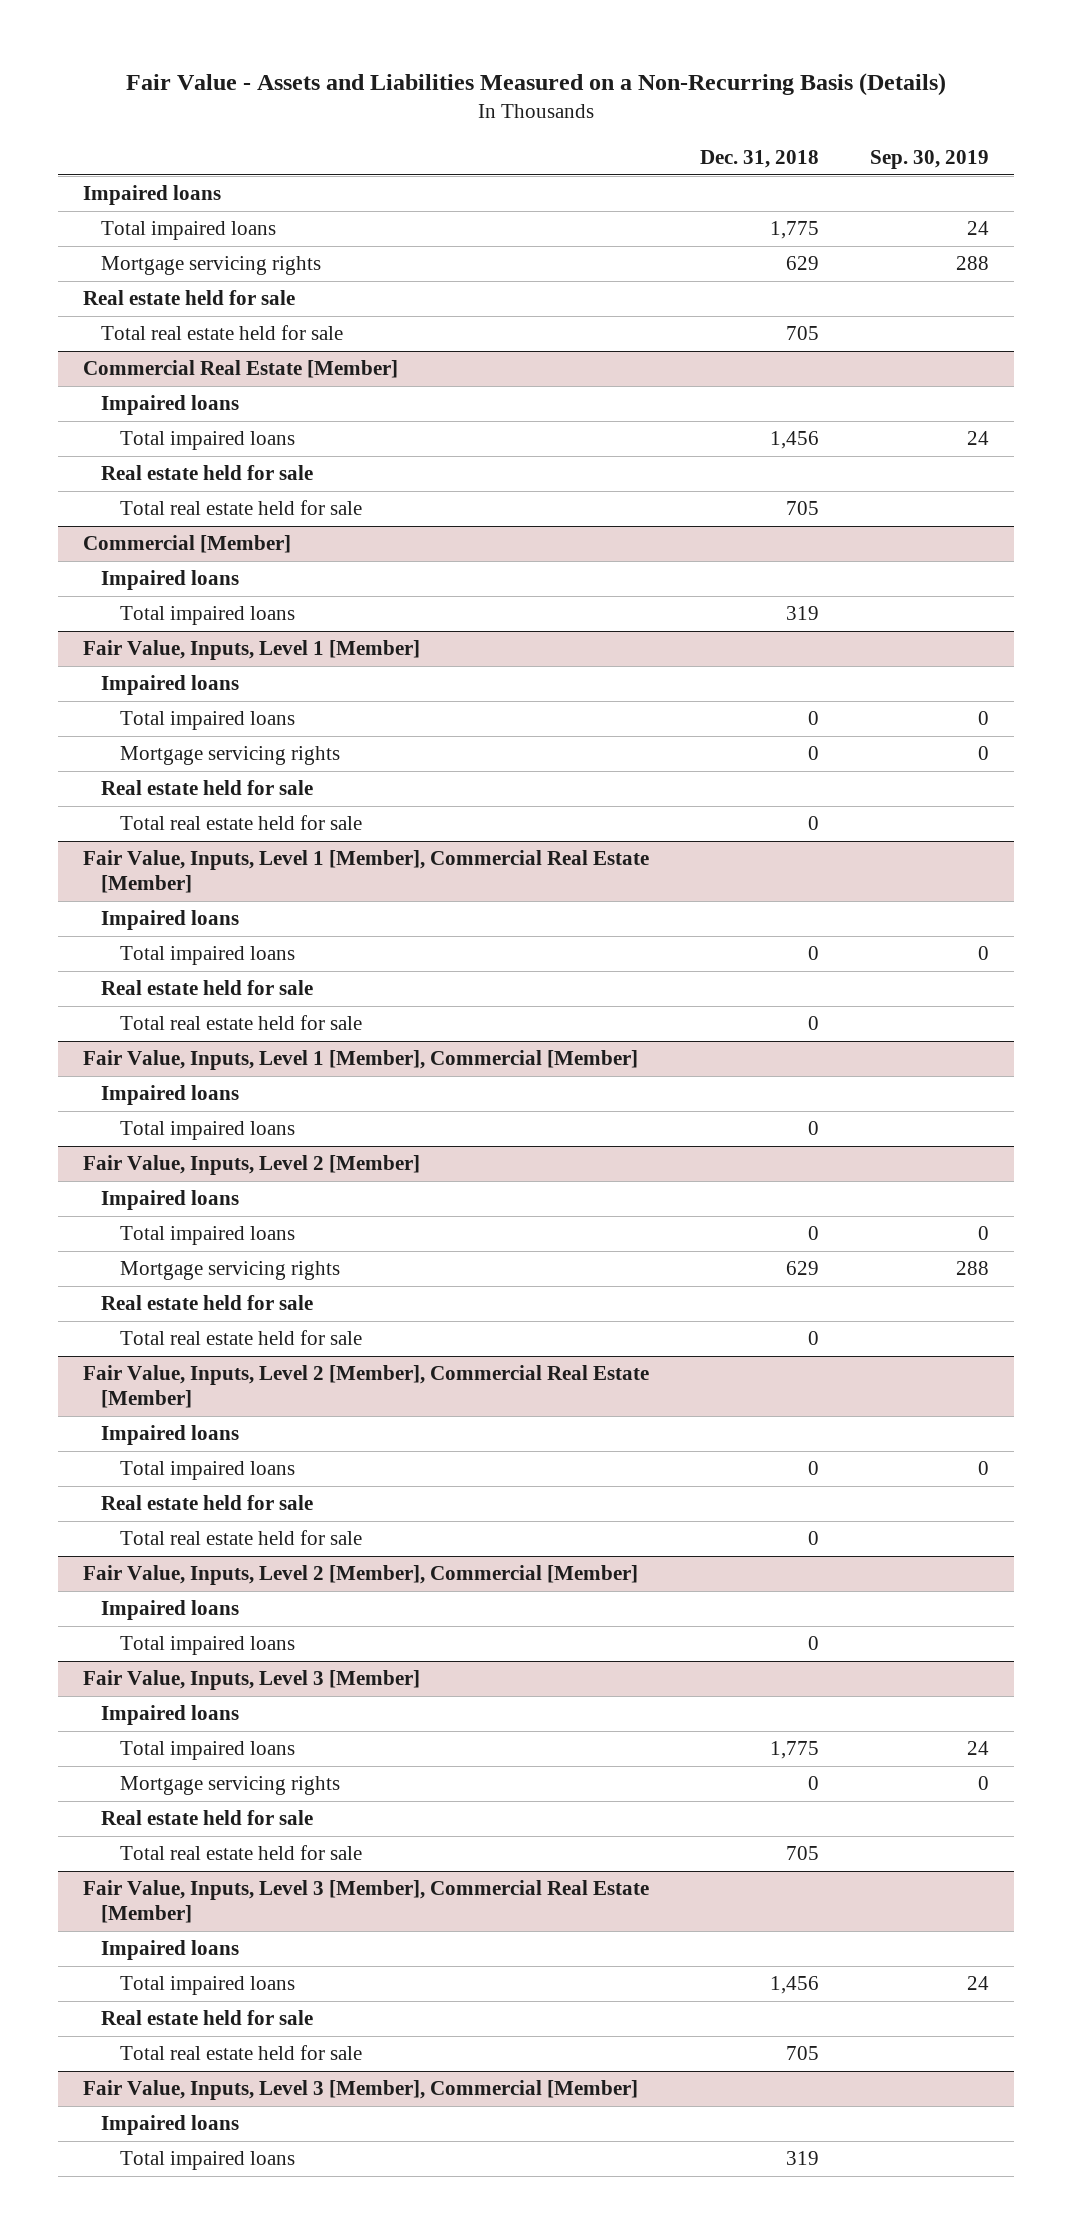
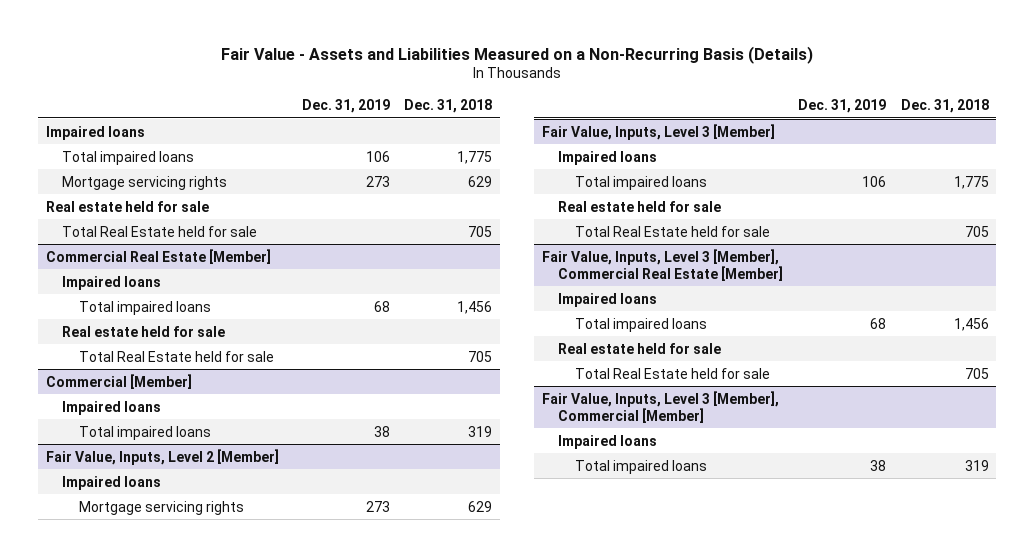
[869,149,989,169] Sep. 30, 2019 -> none
none -> [301,98,390,113] Dec. 31, 2019
[101,325,344,341] Total real estate held for sale -> [62,225,258,237] Total Real Estate held for sale
[119,500,362,516] Total real estate held for sale -> [79,350,275,362] Total Real Estate held for sale
[83,640,421,661] Fair Value, Inputs, Level 1 [Member] -> none
[101,675,240,696] Impaired loans -> none
[119,711,295,731] Total impaired loans -> none
[119,746,340,766] Mortgage servicing rights -> none
[101,780,314,796] Real estate held for sale -> none
[119,815,362,831] Total real estate held for sale -> none
[83,850,650,894] Fair Value, Inputs, Level 1 [Member], Commercial Real Estate [Member] -> none
[101,910,240,931] Impaired loans -> none
[119,946,295,966] Total impaired loans -> none
[101,980,314,996] Real estate held for sale -> none
[119,1015,362,1031] Total real estate held for sale -> none
[83,1050,639,1071] Fair Value, Inputs, Level 1 [Member], Commercial [Member] -> none
[101,1085,240,1106] Impaired loans -> none
[119,1121,295,1141] Total impaired loans -> none
[119,1226,295,1246] Total impaired loans -> none
[101,1295,314,1311] Real estate held for sale -> none
[119,1330,362,1346] Total real estate held for sale -> none
[83,1365,650,1409] Fair Value, Inputs, Level 2 [Member], Commercial Real Estate [Member] -> none
[101,1425,240,1446] Impaired loans -> none
[119,1461,295,1481] Total impaired loans -> none
[101,1495,314,1511] Real estate held for sale -> none
[119,1530,362,1546] Total real estate held for sale -> none
[83,1565,639,1586] Fair Value, Inputs, Level 2 [Member], Commercial [Member] -> none
[101,1600,240,1621] Impaired loans -> none
[119,1636,295,1656] Total impaired loans -> none
[119,1776,340,1796] Mortgage servicing rights -> none
[119,1845,362,1861] Total real estate held for sale -> [575,225,771,237] Total Real Estate held for sale
[119,2045,362,2061] Total real estate held for sale -> [575,367,771,379] Total Real Estate held for sale

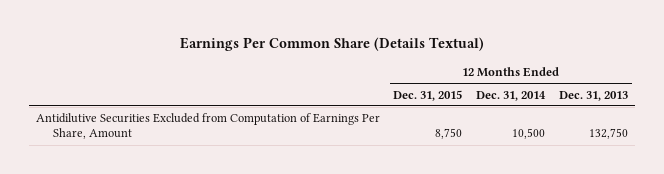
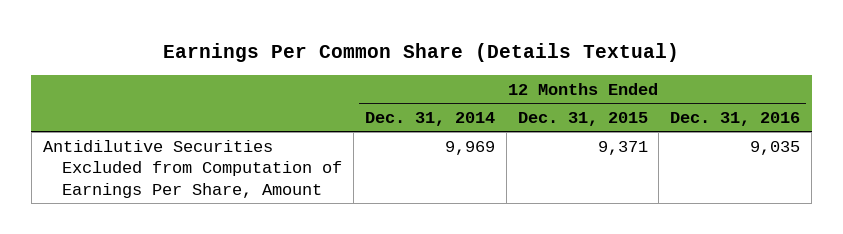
[559,90,629,101] Dec. 31, 2013 -> none
none -> [670,111,801,126] Dec. 31, 2016
[435,128,463,140] 8,750 -> [597,140,648,155] 9,371
[512,128,546,140] 10,500 -> [445,140,496,155] 9,969

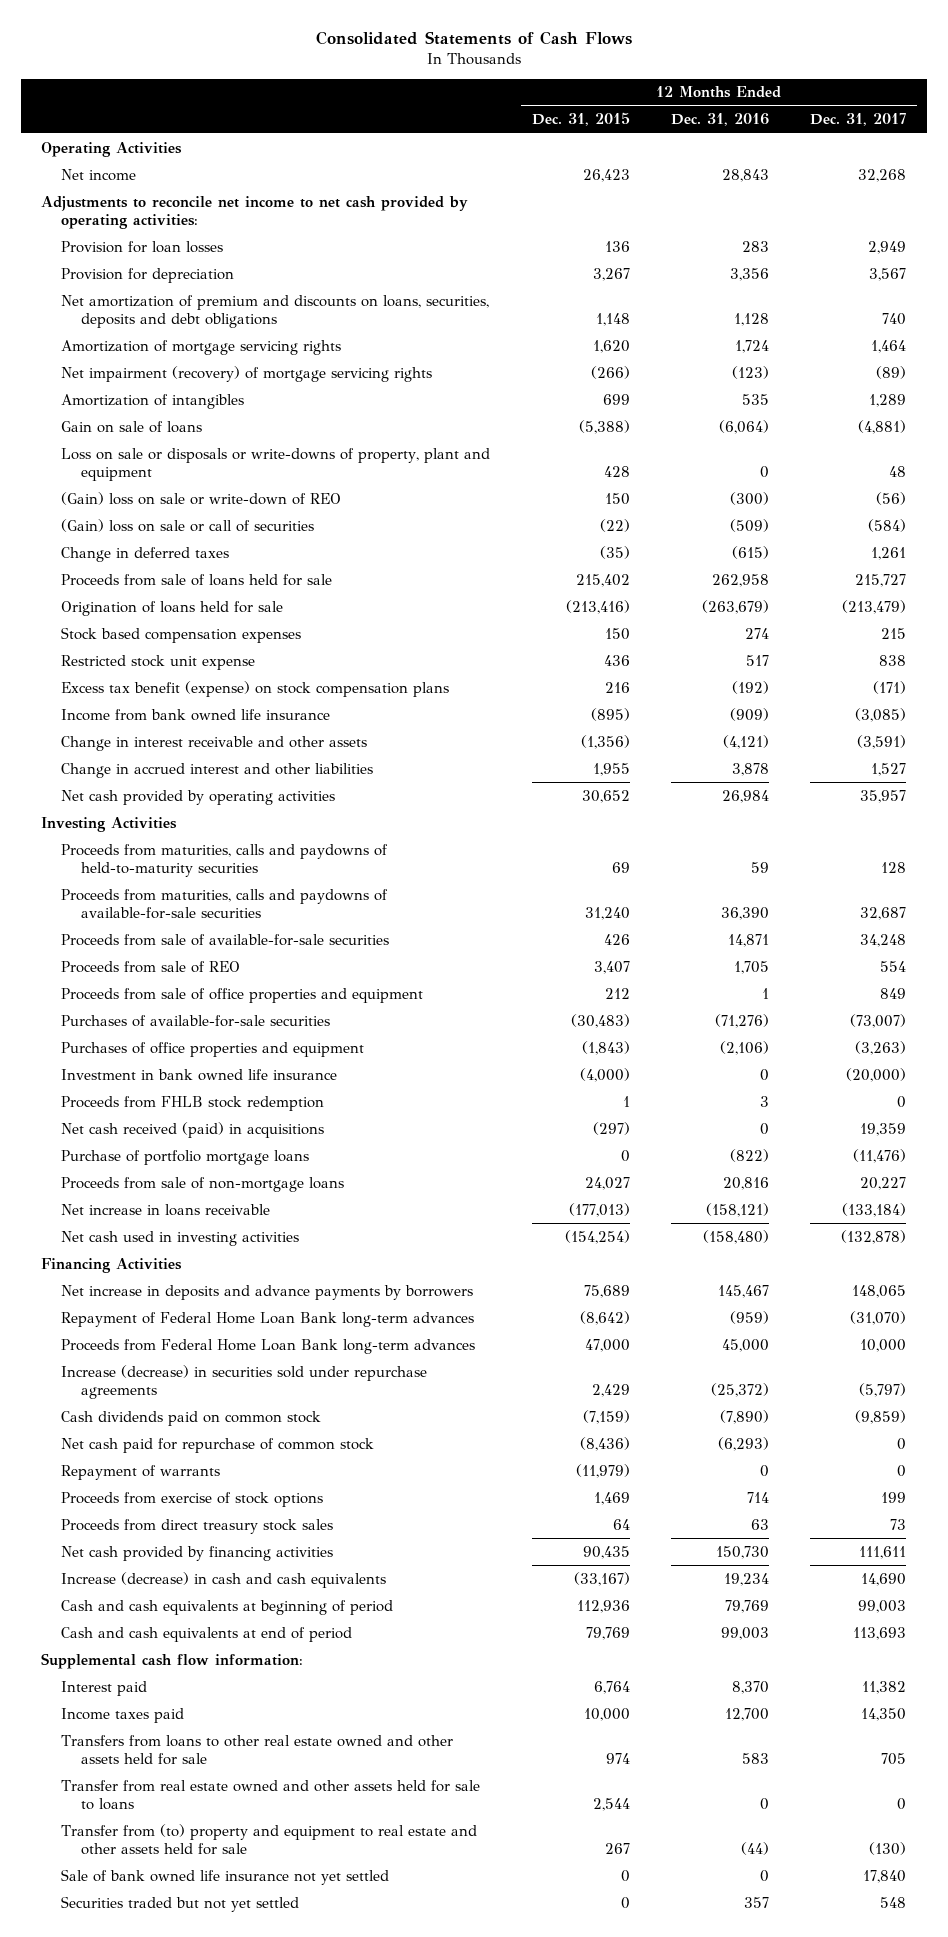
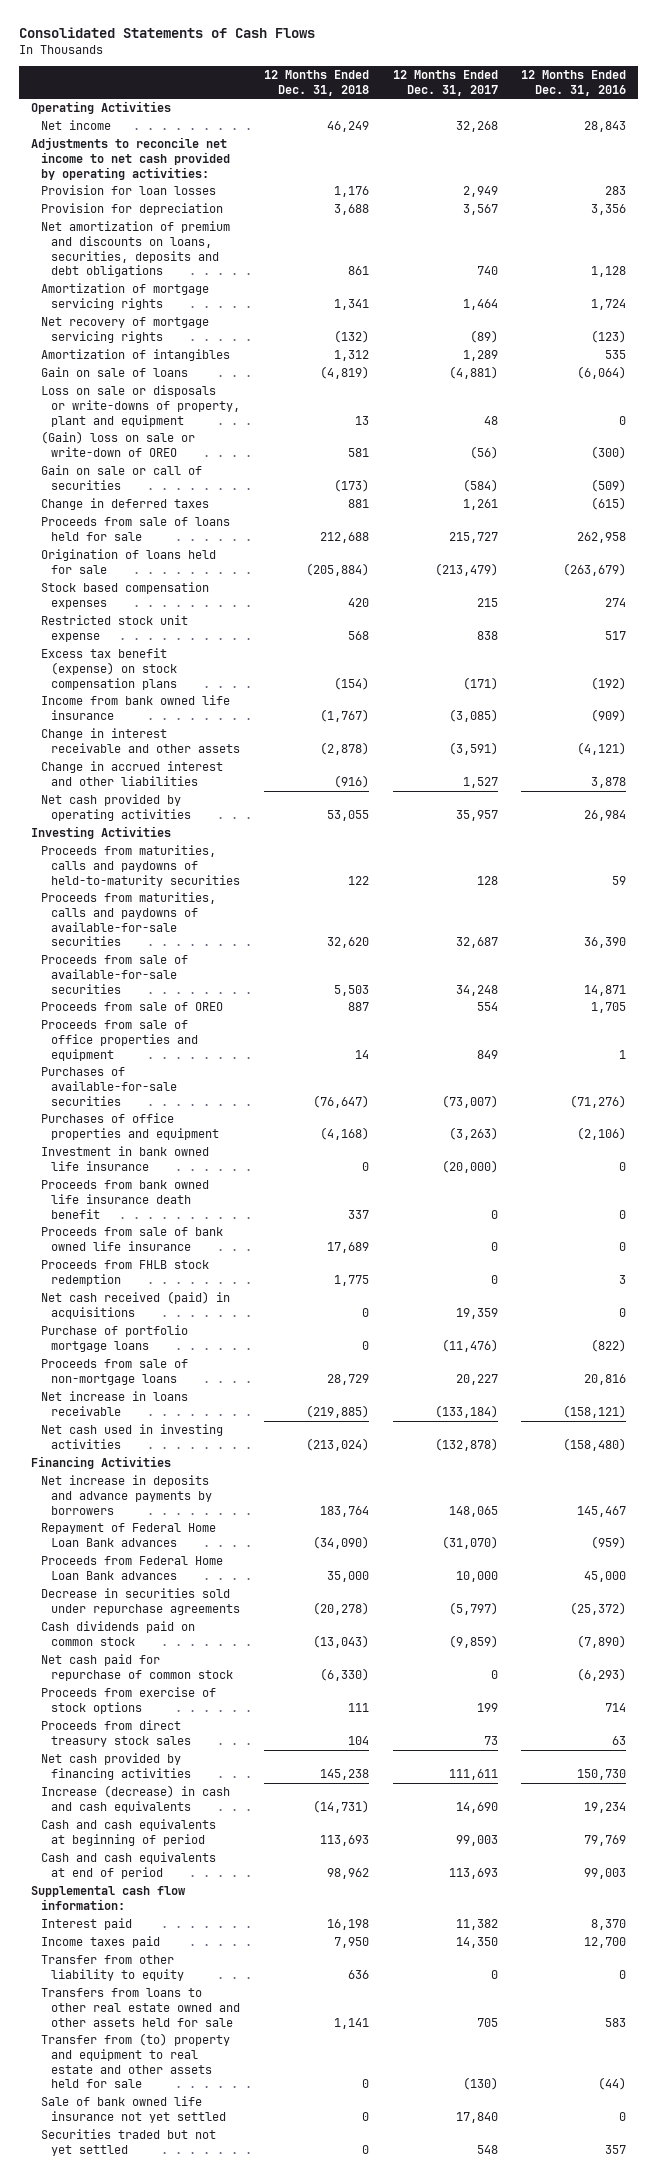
[531,112,630,127] Dec. 31, 2015 -> none
none -> [263,69,369,96] 12 Months Ended Dec. 31, 2018
[61,365,433,382] Net impairment (recovery) of mortgage servicing rights -> [41,317,210,343] Net recovery of mortgage servicing rights
[61,491,342,505] (Gain) loss on sale or write-down of REO -> [41,431,196,457] (Gain) loss on sale or write-down of OREO
[61,518,315,532] (Gain) loss on sale or call of securities -> [41,465,203,490] Gain on sale or call of securities
[61,960,241,973] Proceeds from sale of REO -> [41,1002,224,1012] Proceeds from sale of OREO
none -> [41,1180,210,1219] Proceeds from bank owned life insurance death benefit
none -> [41,1227,224,1251] Proceeds from sale of bank owned life insurance
[61,1311,475,1327] Repayment of Federal Home Loan Bank long-term advances -> [41,1523,217,1547] Repayment of Federal Home Loan Bank advances
[61,1338,476,1354] Proceeds from Federal Home Loan Bank long-term advances -> [41,1556,224,1580] Proceeds from Federal Home Loan Bank advances
[61,1364,428,1399] Increase (decrease) in securities sold under repurchase agreements -> [41,1588,241,1615] Decrease in securities sold under repurchase agreements
[61,1464,221,1480] Repayment of warrants -> none
none -> [41,1955,185,1981] Transfer from other liability to equity
[61,1779,481,1810] Transfer from real estate owned and other assets held for sale to loans -> none

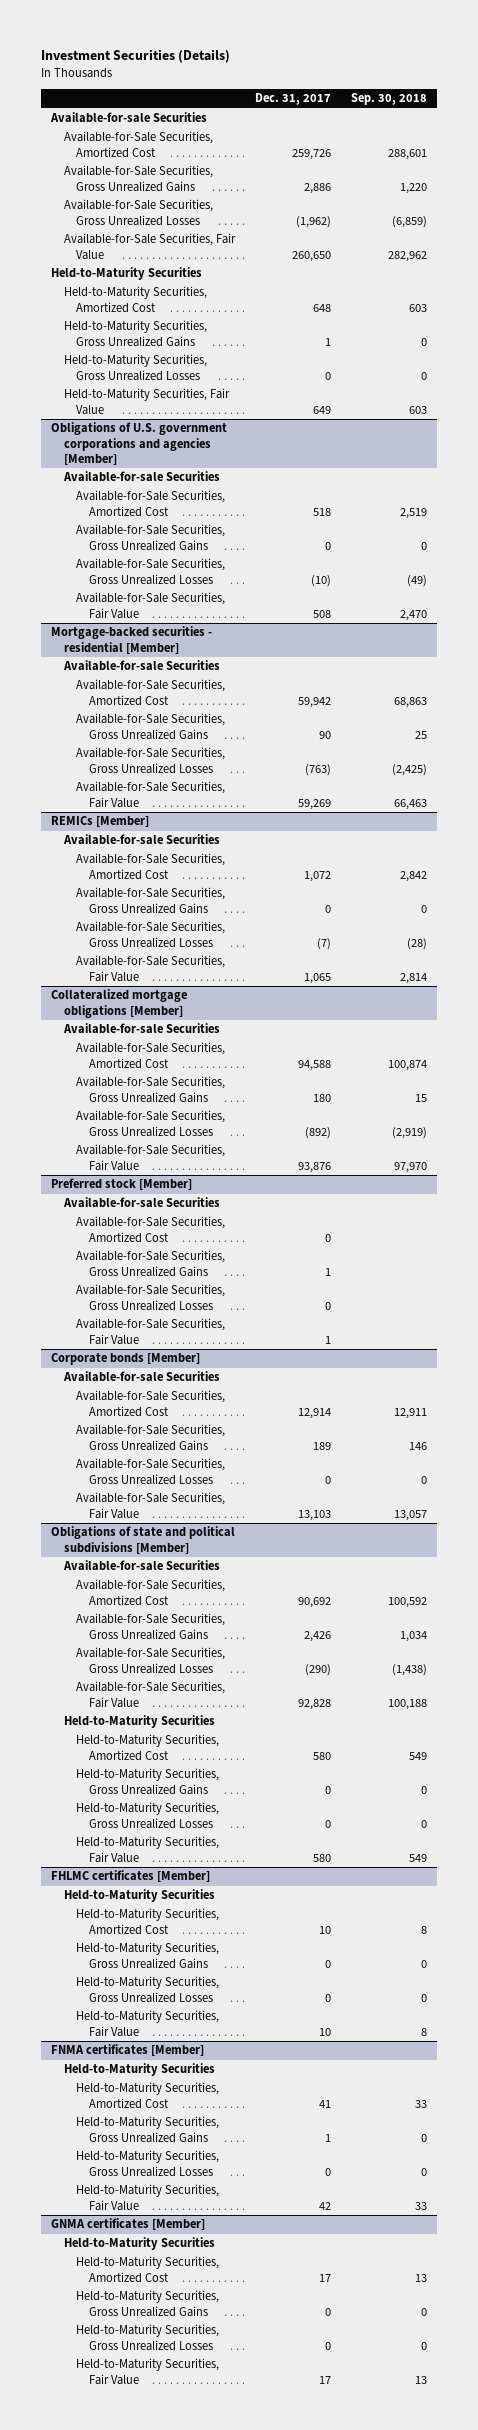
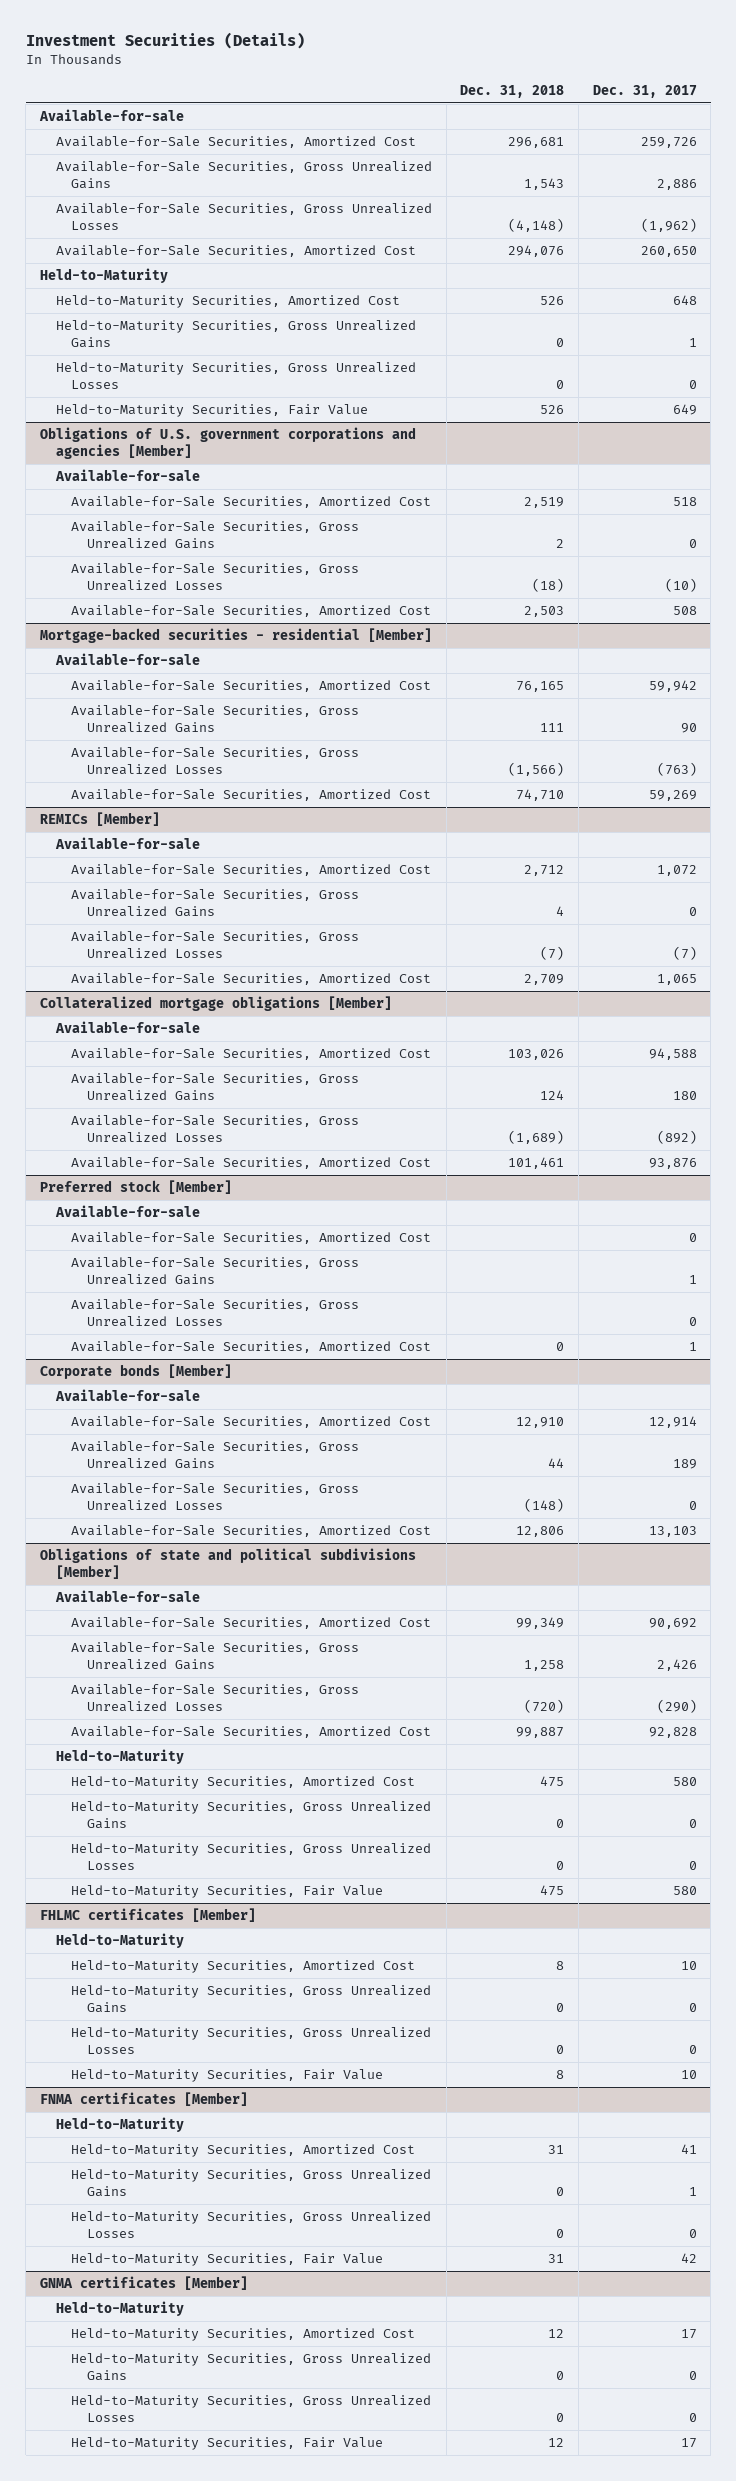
[350,93,427,106] Sep. 30, 2018 -> none
none -> [460,84,565,98] Dec. 31, 2018
[50,112,208,124] Available-for-sale Securities -> [38,109,184,122] Available-for-sale
[63,233,236,260] Available-for-Sale Securities, Fair Value -> [55,245,416,258] Available-for-Sale Securities, Amortized Cost
[51,267,203,281] Held-to-Maturity Securities -> [39,268,168,284] Held-to-Maturity
[62,471,220,483] Available-for-sale Securities -> [54,469,200,482] Available-for-sale
[76,592,226,619] Available-for-Sale Securities, Fair Value -> [71,605,432,618] Available-for-Sale Securities, Amortized Cost
[62,660,220,672] Available-for-sale Securities -> [54,653,200,666] Available-for-sale
[76,781,226,808] Available-for-Sale Securities, Fair Value -> [71,789,432,802] Available-for-Sale Securities, Amortized Cost
[62,834,220,846] Available-for-sale Securities -> [54,837,200,850] Available-for-sale
[76,955,226,982] Available-for-Sale Securities, Fair Value -> [71,973,432,986] Available-for-Sale Securities, Amortized Cost
[62,1023,220,1035] Available-for-sale Securities -> [54,1021,200,1034] Available-for-sale
[76,1144,226,1171] Available-for-Sale Securities, Fair Value -> [71,1157,432,1170] Available-for-Sale Securities, Amortized Cost
[62,1197,220,1209] Available-for-sale Securities -> [54,1205,200,1218] Available-for-sale
[76,1318,226,1345] Available-for-Sale Securities, Fair Value -> [71,1341,432,1354] Available-for-Sale Securities, Amortized Cost
[62,1371,220,1383] Available-for-sale Securities -> [54,1389,200,1402] Available-for-sale
[76,1492,226,1519] Available-for-Sale Securities, Fair Value -> [71,1525,432,1538] Available-for-Sale Securities, Amortized Cost
[62,1560,220,1572] Available-for-sale Securities -> [54,1590,200,1603] Available-for-sale
[76,1681,226,1708] Available-for-Sale Securities, Fair Value -> [71,1726,432,1739] Available-for-Sale Securities, Amortized Cost
[63,1715,215,1729] Held-to-Maturity Securities -> [55,1749,184,1765] Held-to-Maturity
[63,1889,215,1903] Held-to-Maturity Securities -> [55,1933,184,1949] Held-to-Maturity
[63,2063,215,2077] Held-to-Maturity Securities -> [55,2117,184,2133] Held-to-Maturity
[63,2237,215,2251] Held-to-Maturity Securities -> [55,2301,184,2317] Held-to-Maturity

